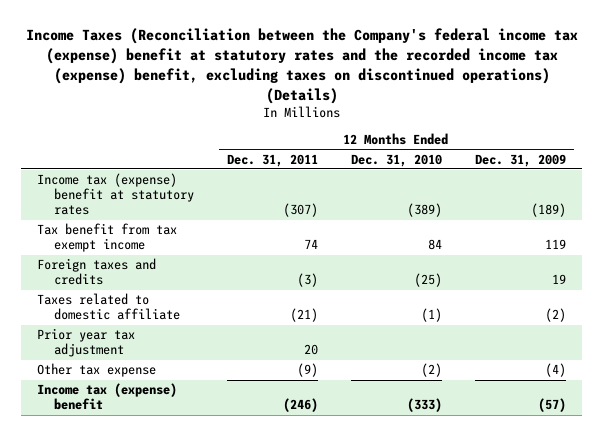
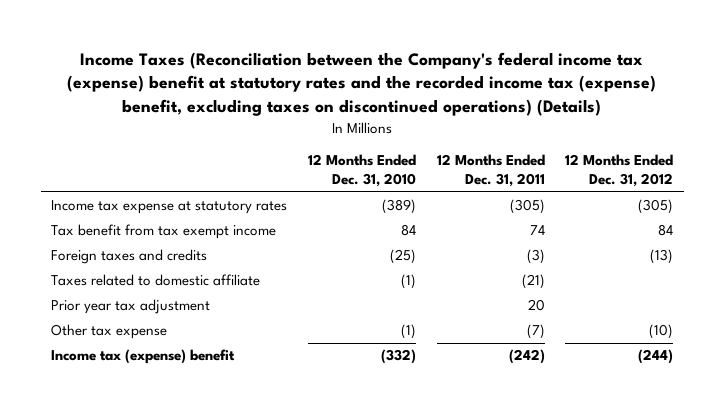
[474,153,566,167] Dec. 31, 2009 -> none
none -> [565,154,674,188] 12 Months Ended Dec. 31, 2012
[37,173,194,216] Income tax (expense) benefit at statutory rates -> [51,200,288,215] Income tax expense at statutory rates
[282,203,318,218] (307) -> [509,199,545,215] (305)
[296,363,318,378] (9) -> [526,324,545,340] (7)
[420,363,442,378] (2) -> [401,324,417,340] (1)
[282,398,318,413] (246) -> [508,349,545,365] (242)
[406,398,442,413] (333) -> [381,349,417,365] (332)

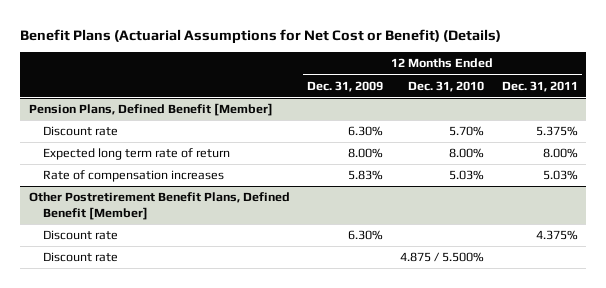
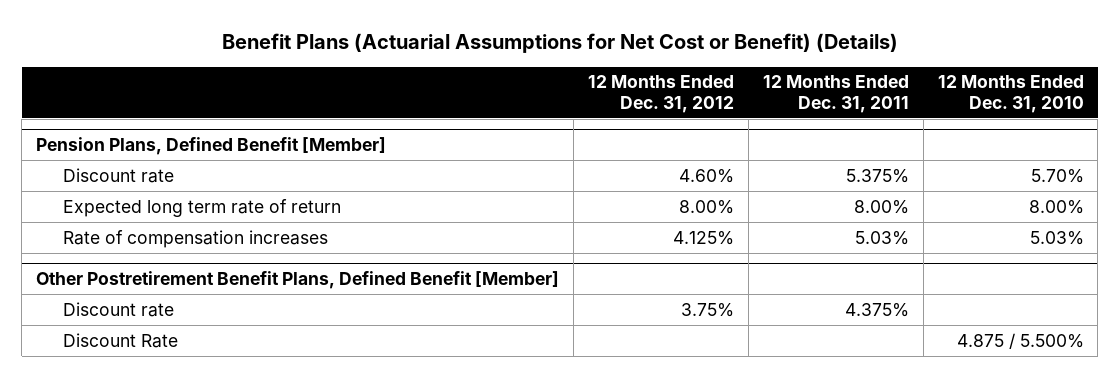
[307,80,384,92] Dec. 31, 2009 -> none
none -> [587,75,734,113] 12 Months Ended Dec. 31, 2012
[42,252,118,263] Discount rate -> [62,332,178,348] Discount Rate

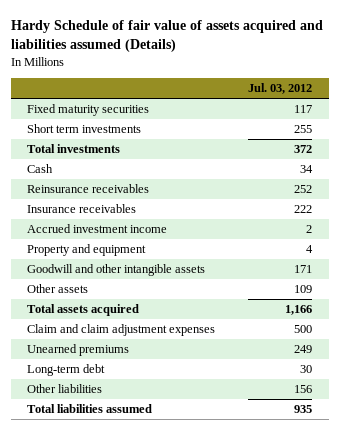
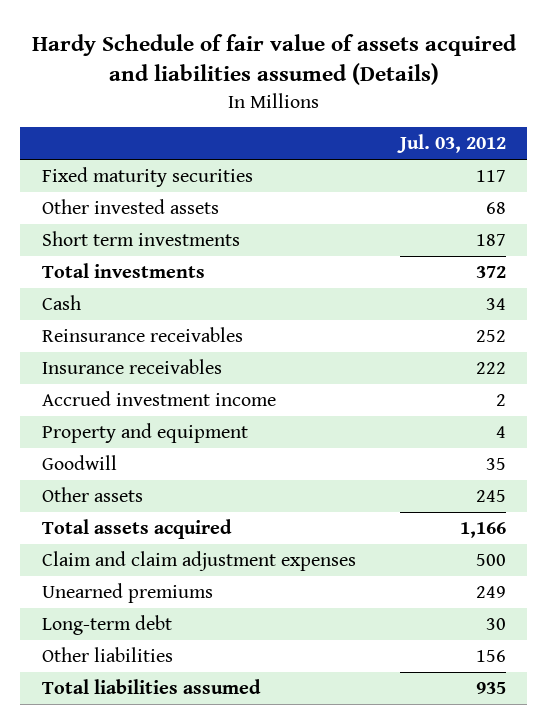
none -> [42,199,220,215] Other invested assets
[294,125,313,134] 255 -> [475,234,506,247] 187
[27,264,206,277] Goodwill and other intangible assets -> none
none -> [42,455,118,471] Goodwill
[294,285,313,294] 109 -> [475,490,506,503] 245

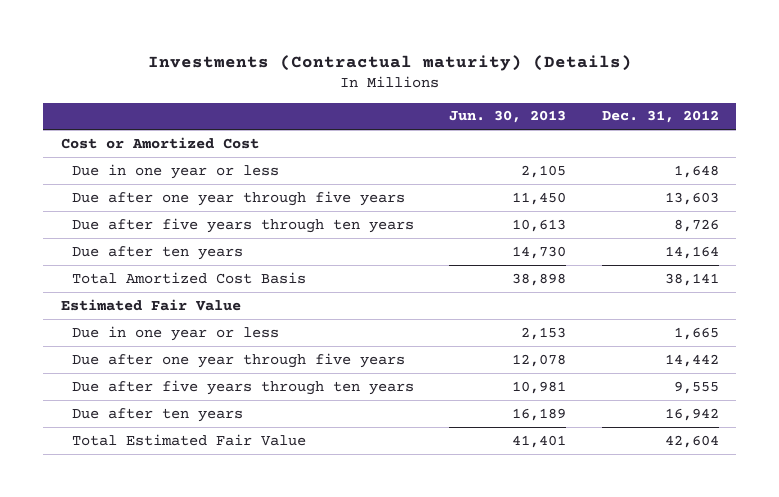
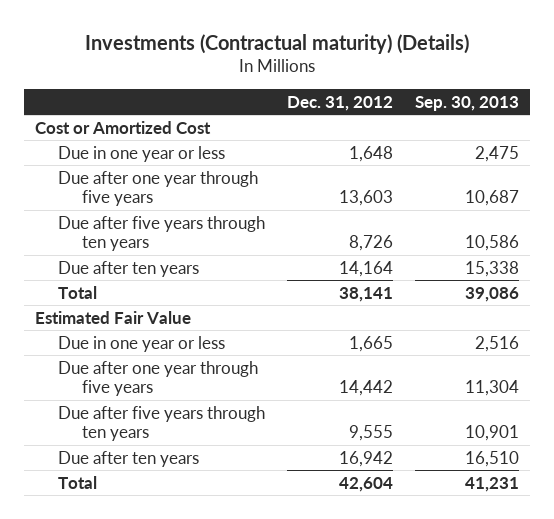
[449,110,567,124] Jun. 30, 2013 -> none
none -> [415,95,520,111] Sep. 30, 2013
[71,271,306,284] Total Amortized Cost Basis -> [58,285,98,299] Total
[71,433,306,446] Total Estimated Fair Value -> [58,475,98,489] Total

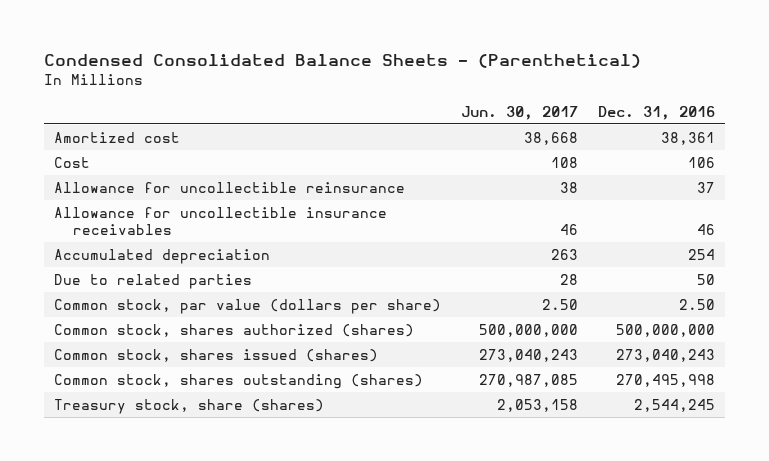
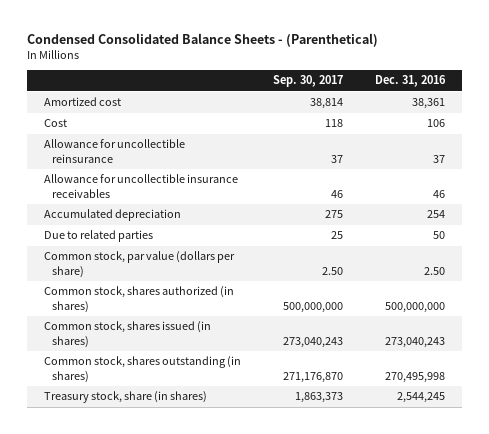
[460,105,578,120] Jun. 30, 2017 -> none
none -> [272,75,343,88] Sep. 30, 2017
[53,323,414,337] Common stock, shares authorized (shares) -> [43,286,234,313] Common stock, shares authorized (in shares)
[53,348,378,362] Common stock, shares issued (shares) -> [43,321,211,348] Common stock, shares issued (in shares)
[53,373,423,389] Common stock, shares outstanding (shares) -> [43,356,241,383] Common stock, shares outstanding (in shares)
[53,398,324,414] Treasury stock, share (shares) -> [43,391,207,404] Treasury stock, share (in shares)

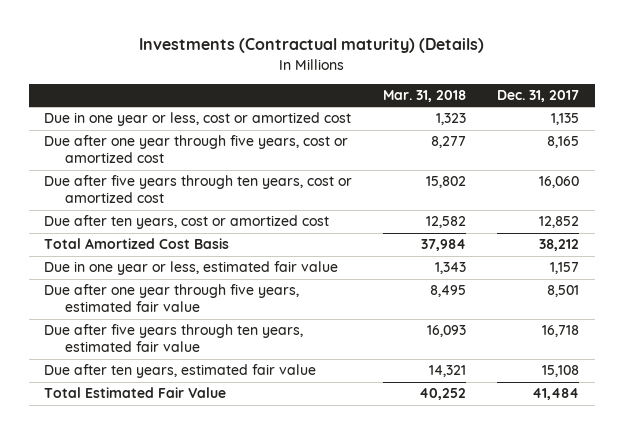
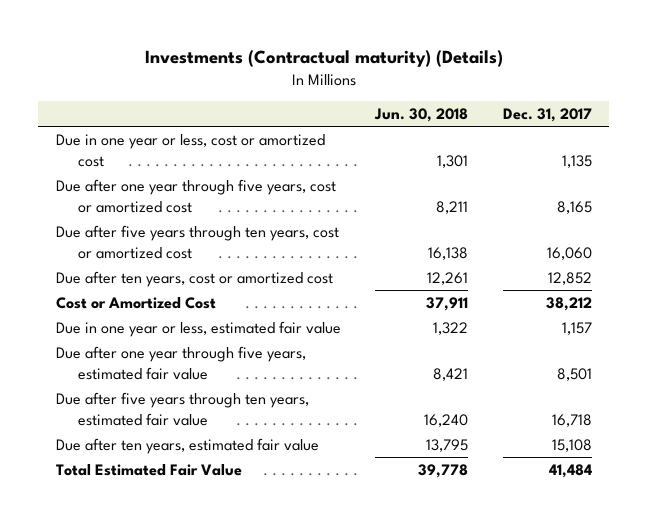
[383,89,467,102] Mar. 31, 2018 -> none
none -> [374,108,469,123] Jun. 30, 2018
[44,238,230,250] Total Amortized Cost Basis -> [55,296,216,309] Cost or Amortized Cost

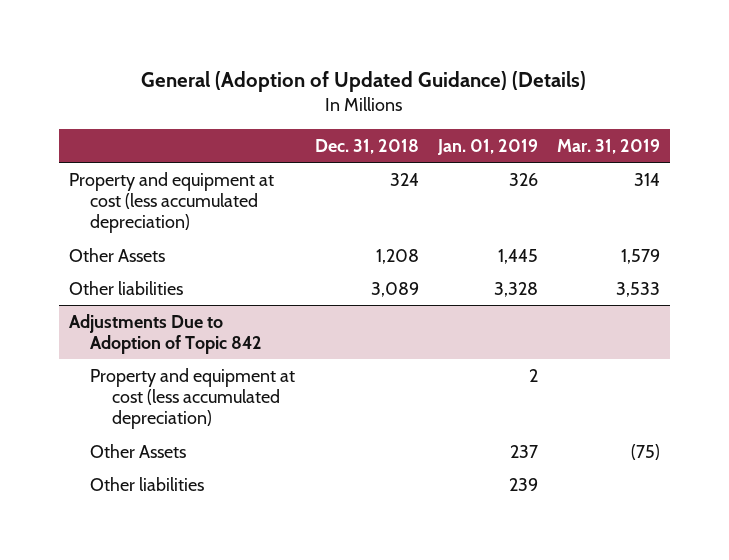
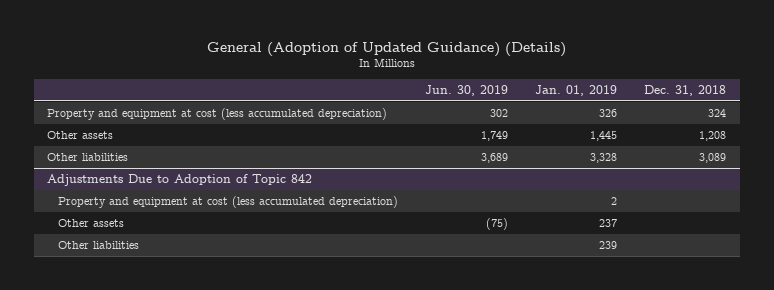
[557,138,661,154] Mar. 31, 2019 -> none
none -> [424,85,508,97] Jun. 30, 2019
[68,247,165,262] Other Assets -> [47,130,114,139] Other assets
[90,443,187,458] Other Assets -> [57,218,124,227] Other assets

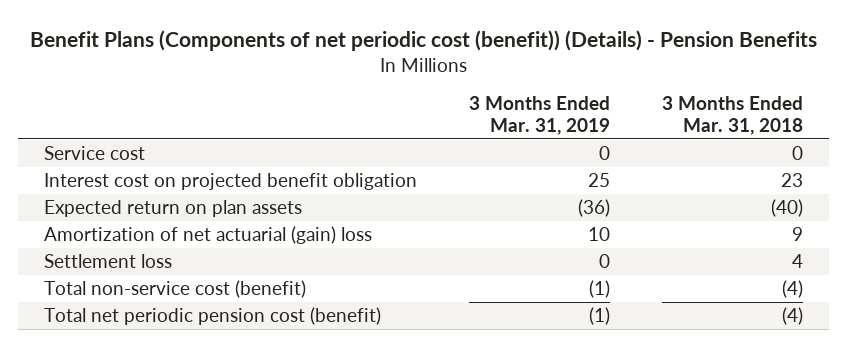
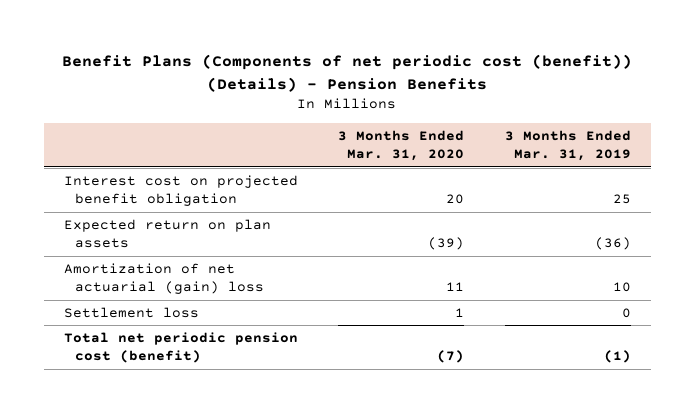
[662,96,804,135] 3 Months Ended Mar. 31, 2018 -> none
none -> [338,129,465,162] 3 Months Ended Mar. 31, 2020
[44,146,146,161] Service cost -> none
[44,280,307,299] Total non-service cost (benefit) -> none

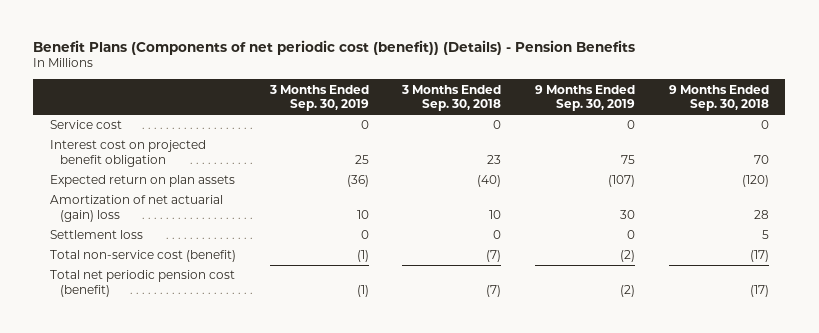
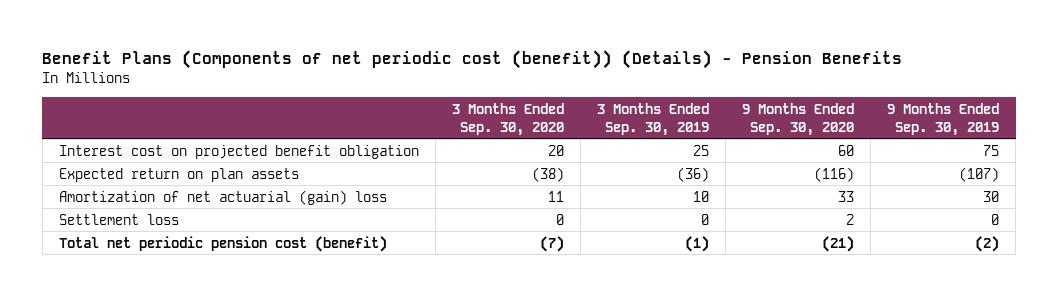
[401,84,502,112] 3 Months Ended Sep. 30, 2018 -> none
[668,84,769,112] 9 Months Ended Sep. 30, 2018 -> none
none -> [451,102,564,136] 3 Months Ended Sep. 30, 2020
none -> [742,102,855,136] 9 Months Ended Sep. 30, 2020
[50,120,123,130] Service cost -> none
[50,250,237,263] Total non-service cost (benefit) -> none

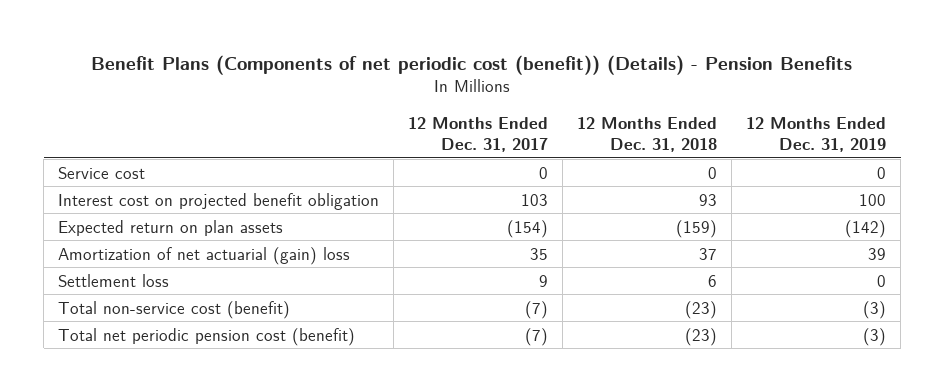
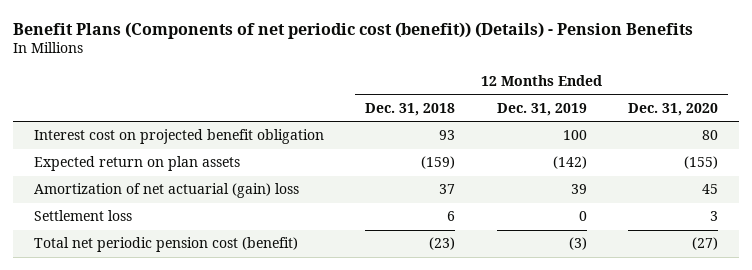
[408,116,549,152] 12 Months Ended Dec. 31, 2017 -> none
none -> [627,102,718,116] Dec. 31, 2020
[58,166,146,179] Service cost -> none
[58,300,291,319] Total non-service cost (benefit) -> none

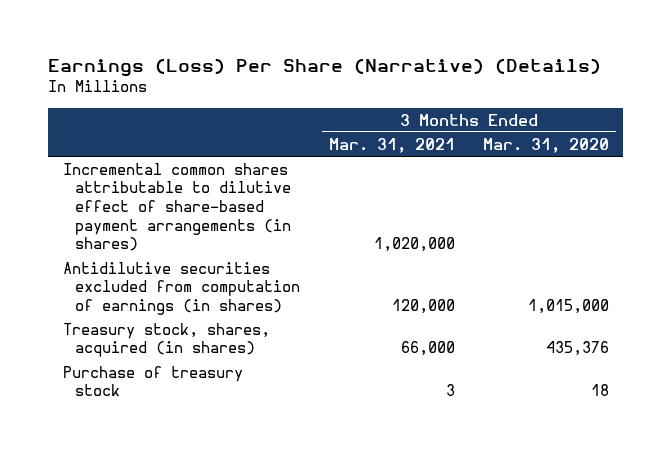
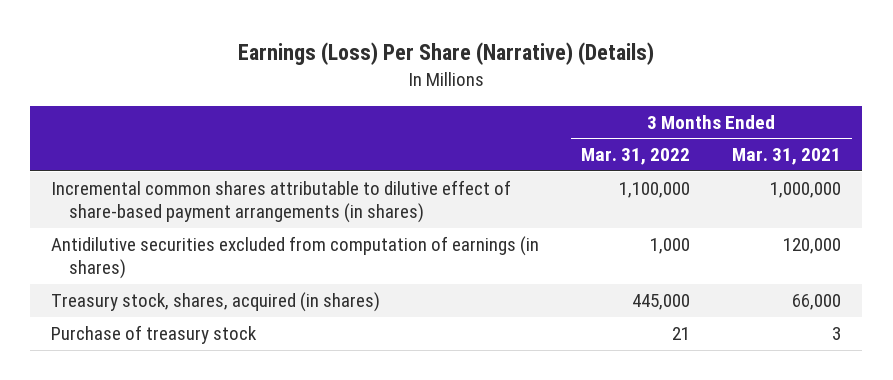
[483,137,610,153] Mar. 31, 2020 -> none
none -> [581,148,691,166] Mar. 31, 2022
[373,237,455,253] 1,020,000 -> [770,182,842,199] 1,000,000

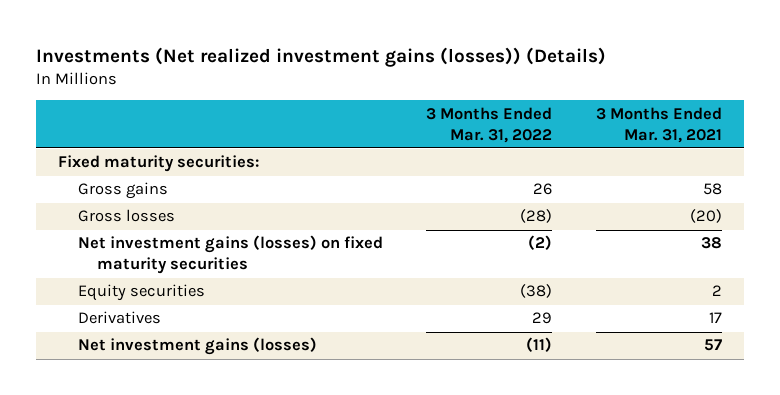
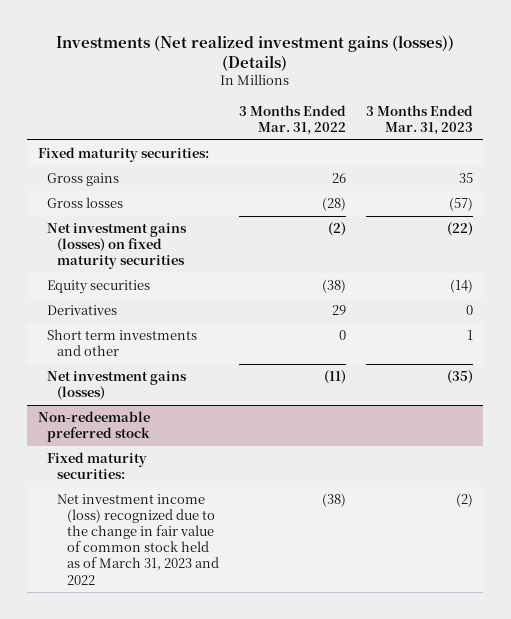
[595,106,722,143] 3 Months Ended Mar. 31, 2021 -> none
none -> [366,104,474,135] 3 Months Ended Mar. 31, 2023
none -> [47,329,198,357] Short term investments and other
none -> [37,411,151,443] Non-redeemable preferred stock
none -> [47,452,148,480] Fixed maturity securities:
none -> [56,494,219,585] Net investment income (loss) recognized due to the change in fair value of common stock held as of March 31, 2023 and 2022

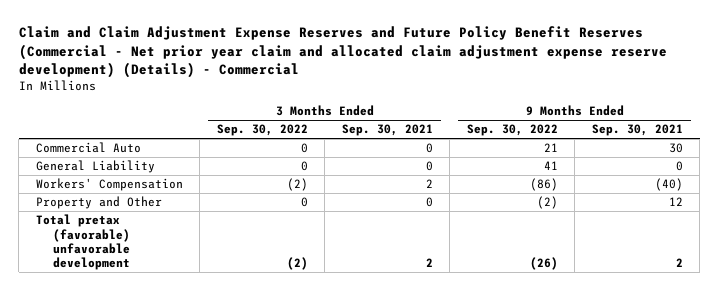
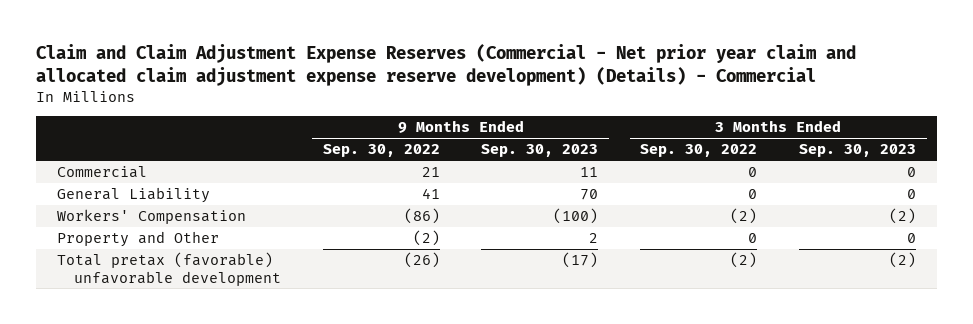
[18,26,667,78] Claim and Claim Adjustment Expense Reserves and Future Policy Benefit Reserves (Commercial - Net prior year claim and allocated claim adjustment expense reserve development) (Details) - Commercial -> [36,43,857,86] Claim and Claim Adjustment Expense Reserves (Commercial - Net prior year claim and allocated claim adjustment expense reserve development) (Details) - Commercial
[341,124,433,137] Sep. 30, 2021 -> none
[591,124,683,137] Sep. 30, 2021 -> none
none -> [481,144,599,158] Sep. 30, 2023
none -> [799,144,917,158] Sep. 30, 2023
[35,142,141,154] Commercial Auto -> [57,166,148,179] Commercial

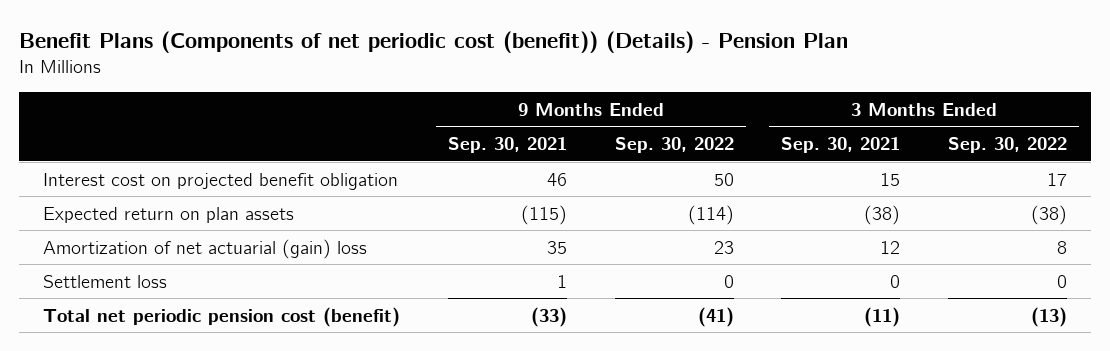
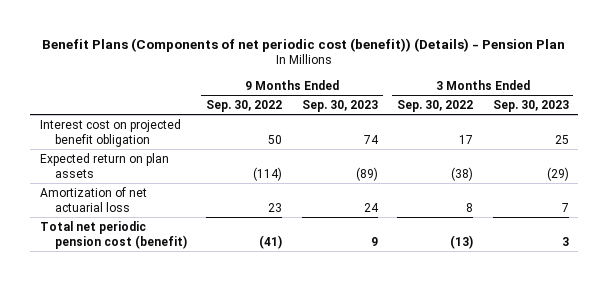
[447,137,567,154] Sep. 30, 2021 -> none
[781,137,901,154] Sep. 30, 2021 -> none
none -> [301,100,378,113] Sep. 30, 2023
none -> [492,100,569,113] Sep. 30, 2023
[42,274,167,288] Settlement loss -> none
[42,238,367,259] Amortization of net actuarial (gain) loss -> [39,186,147,213] Amortization of net actuarial loss

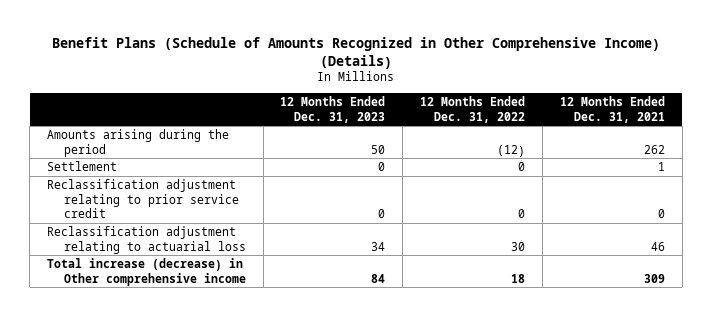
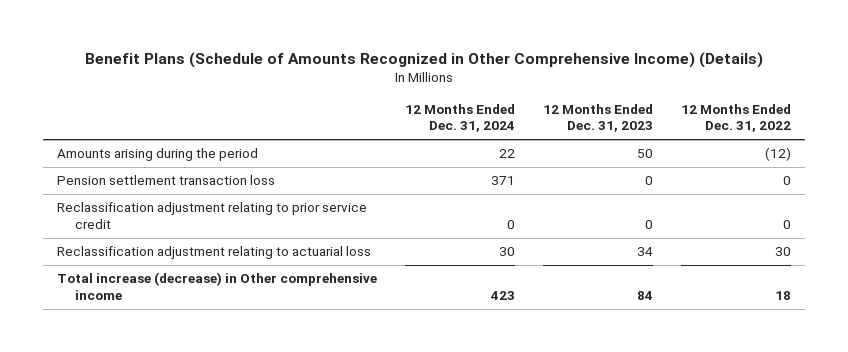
[559,96,665,123] 12 Months Ended Dec. 31, 2021 -> none
none -> [405,103,516,133] 12 Months Ended Dec. 31, 2024
[47,161,118,172] Settlement -> [57,175,276,186] Pension settlement transaction loss

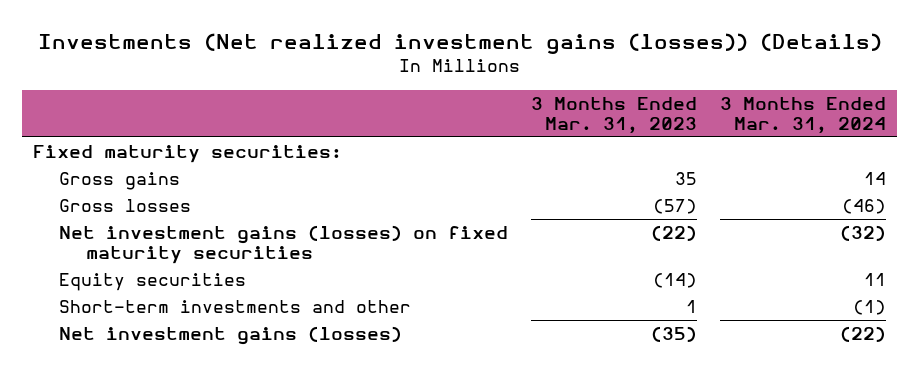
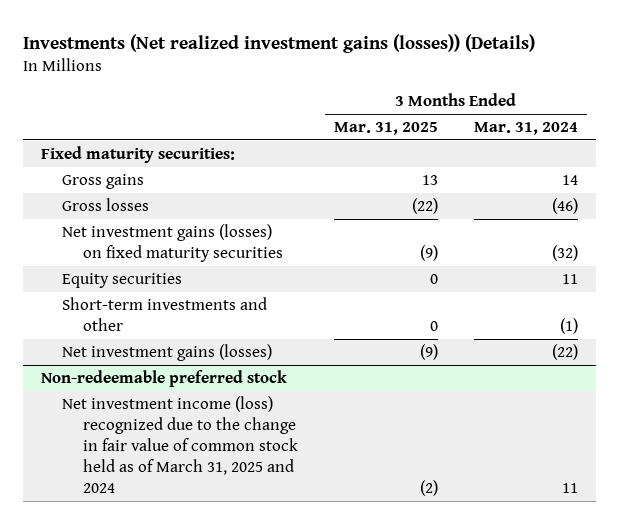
[531,96,698,134] 3 Months Ended Mar. 31, 2023 -> none
none -> [334,122,439,136] Mar. 31, 2025
none -> [40,370,287,388] Non-redeemable preferred stock
none -> [62,396,299,494] Net investment income (loss) recognized due to the change in fair value of common stock held as of March 31, 2025 and 2024

